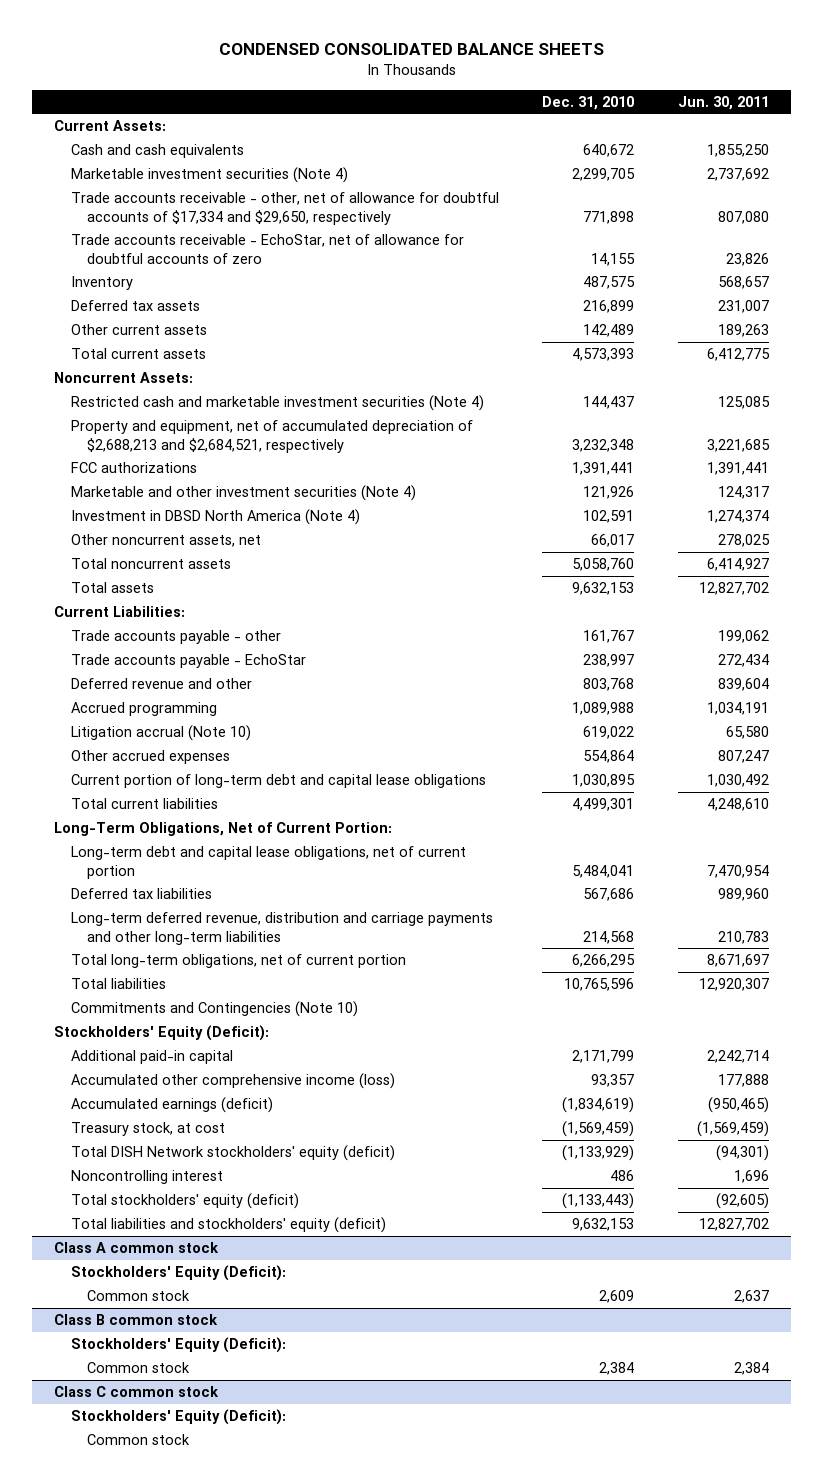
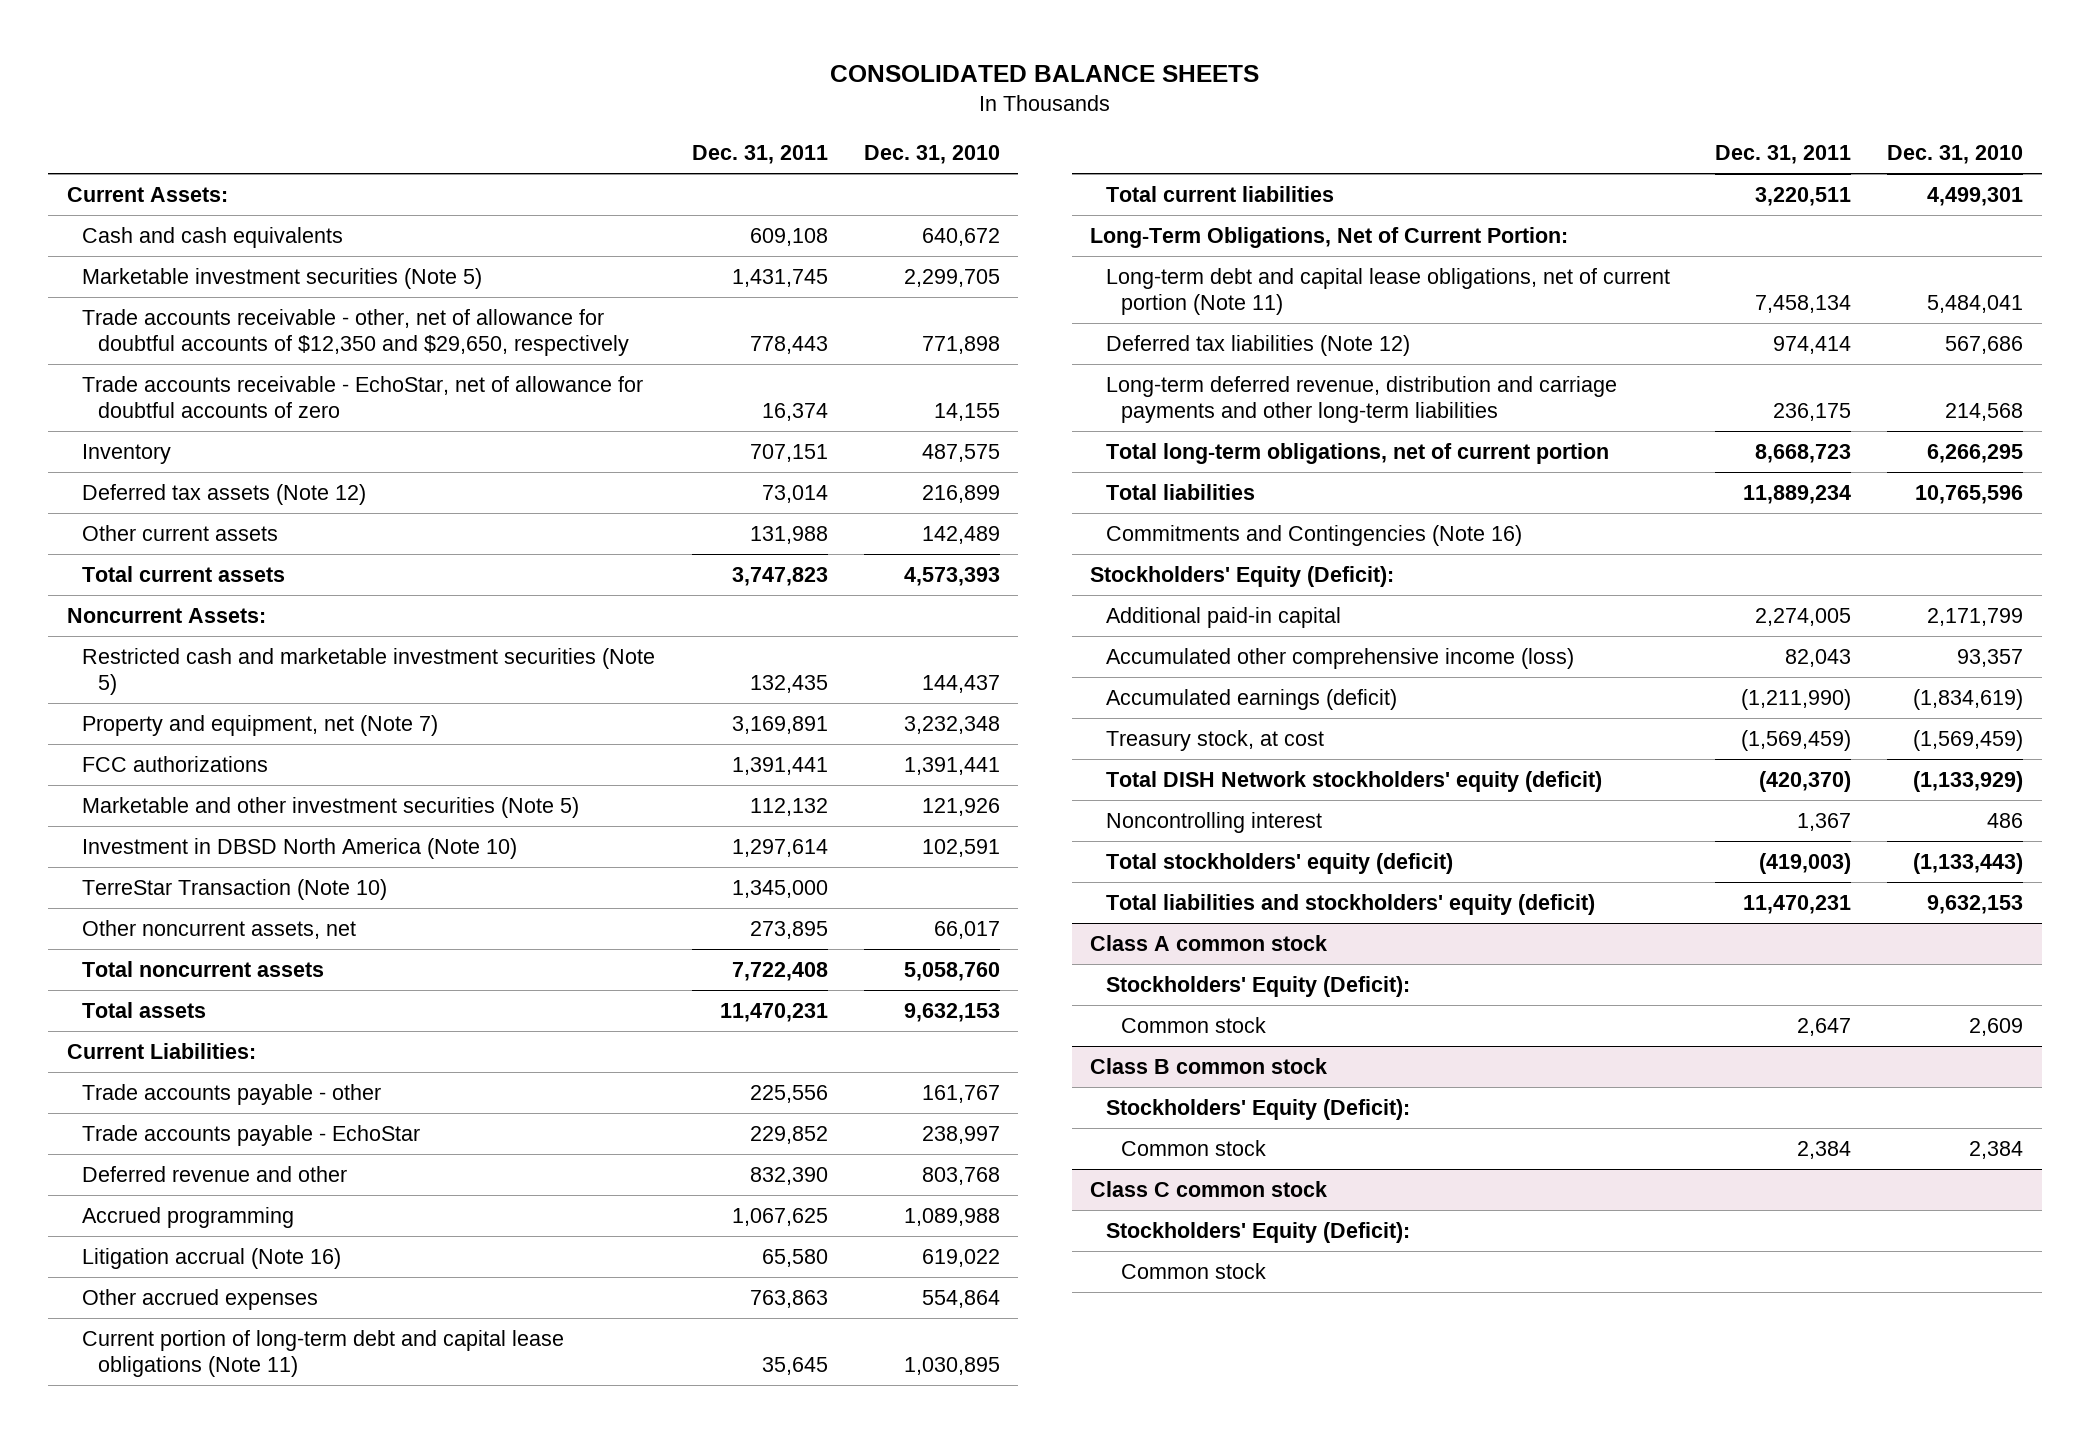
[218,43,604,56] CONDENSED CONSOLIDATED BALANCE SHEETS -> [830,64,1260,82] CONSOLIDATED BALANCE SHEETS
[678,95,770,110] Jun. 30, 2011 -> none
none -> [691,145,828,165] Dec. 31, 2011
[70,167,348,184] Marketable investment securities (Note 4) -> [82,268,483,290] Marketable investment securities (Note 5)
[70,192,499,225] Trade accounts receivable - other, net of allowance for doubtful accounts of $17,334 and $29,650, respectively -> [82,309,629,357] Trade accounts receivable - other, net of allowance for doubtful accounts of $12,350 and $29,650, respectively
[70,300,200,312] Deferred tax assets -> [82,484,367,506] Deferred tax assets (Note 12)
[70,395,484,412] Restricted cash and marketable investment securities (Note 4) -> [82,648,656,696] Restricted cash and marketable investment securities (Note 5)
[70,420,473,453] Property and equipment, net of accumulated depreciation of $2,688,213 and $2,684,521, respectively -> [82,715,439,737] Property and equipment, net (Note 7)
[70,485,416,502] Marketable and other investment securities (Note 4) -> [82,797,580,819] Marketable and other investment securities (Note 5)
[70,509,360,526] Investment in DBSD North America (Note 4) -> [82,838,518,860] Investment in DBSD North America (Note 10)
none -> [82,879,388,901] TerreStar Transaction (Note 10)
[70,725,251,742] Litigation accrual (Note 10) -> [82,1248,342,1270] Litigation accrual (Note 16)
[70,774,486,789] Current portion of long-term debt and capital lease obligations -> [82,1330,565,1378] Current portion of long-term debt and capital lease obligations (Note 11)
[70,846,466,879] Long-term debt and capital lease obligations, net of current portion -> [1105,268,1670,316] Long-term debt and capital lease obligations, net of current portion (Note 11)
[70,888,212,900] Deferred tax liabilities -> [1105,335,1410,357] Deferred tax liabilities (Note 12)
[70,1001,358,1018] Commitments and Contingencies (Note 10) -> [1105,525,1522,547] Commitments and Contingencies (Note 16)

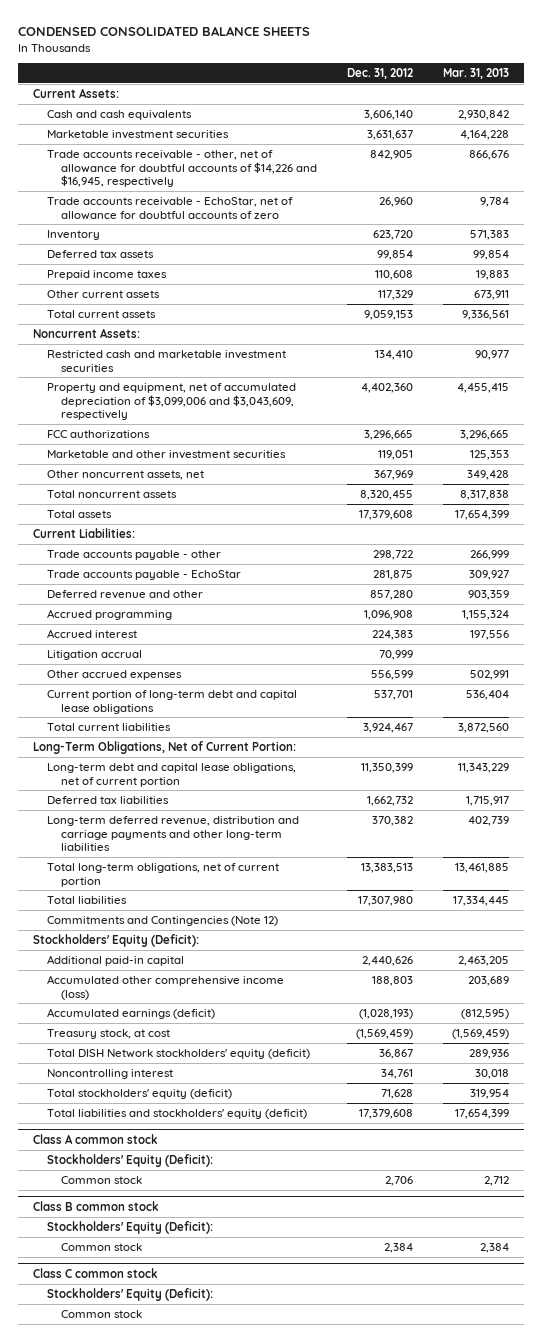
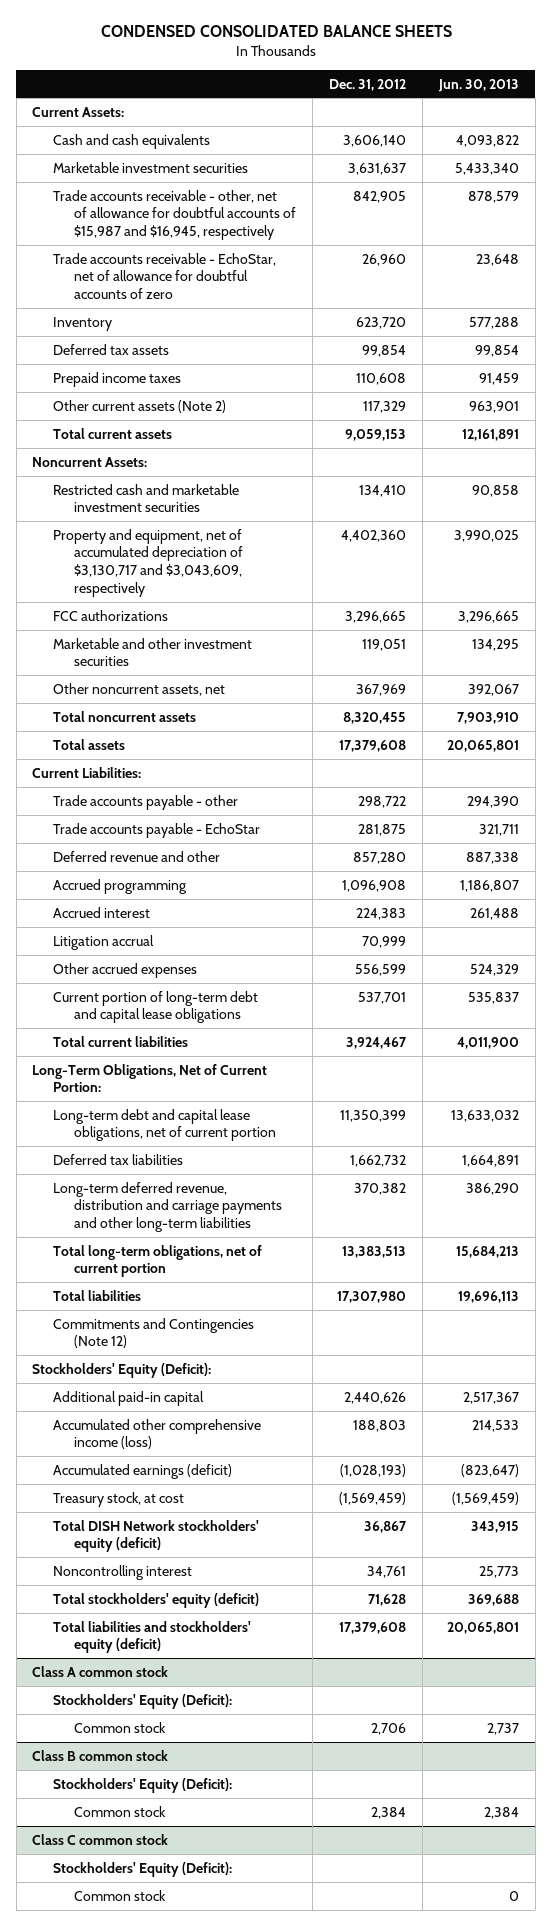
[442,68,509,80] Mar. 31, 2013 -> none
none -> [437,78,519,92] Jun. 30, 2013
[47,149,318,188] Trade accounts receivable - other, net of allowance for doubtful accounts of $14,226 and $16,945, respectively -> [53,189,297,240] Trade accounts receivable - other, net of allowance for doubtful accounts of $15,987 and $16,945, respectively
[47,289,161,298] Other current assets -> [53,399,227,413] Other current assets (Note 2)
[47,382,297,421] Property and equipment, net of accumulated depreciation of $3,099,006 and $3,043,609, respectively -> [53,528,244,597] Property and equipment, net of accumulated depreciation of $3,130,717 and $3,043,609, respectively

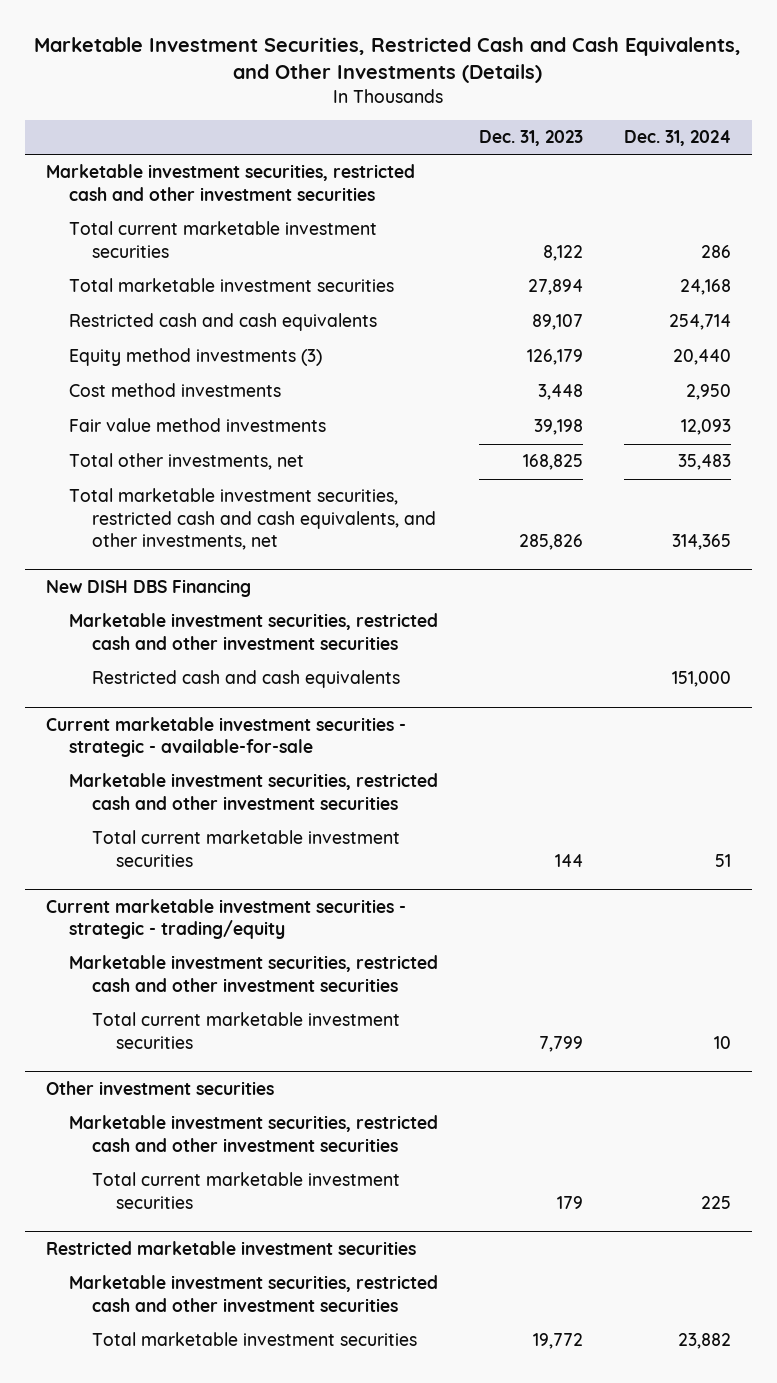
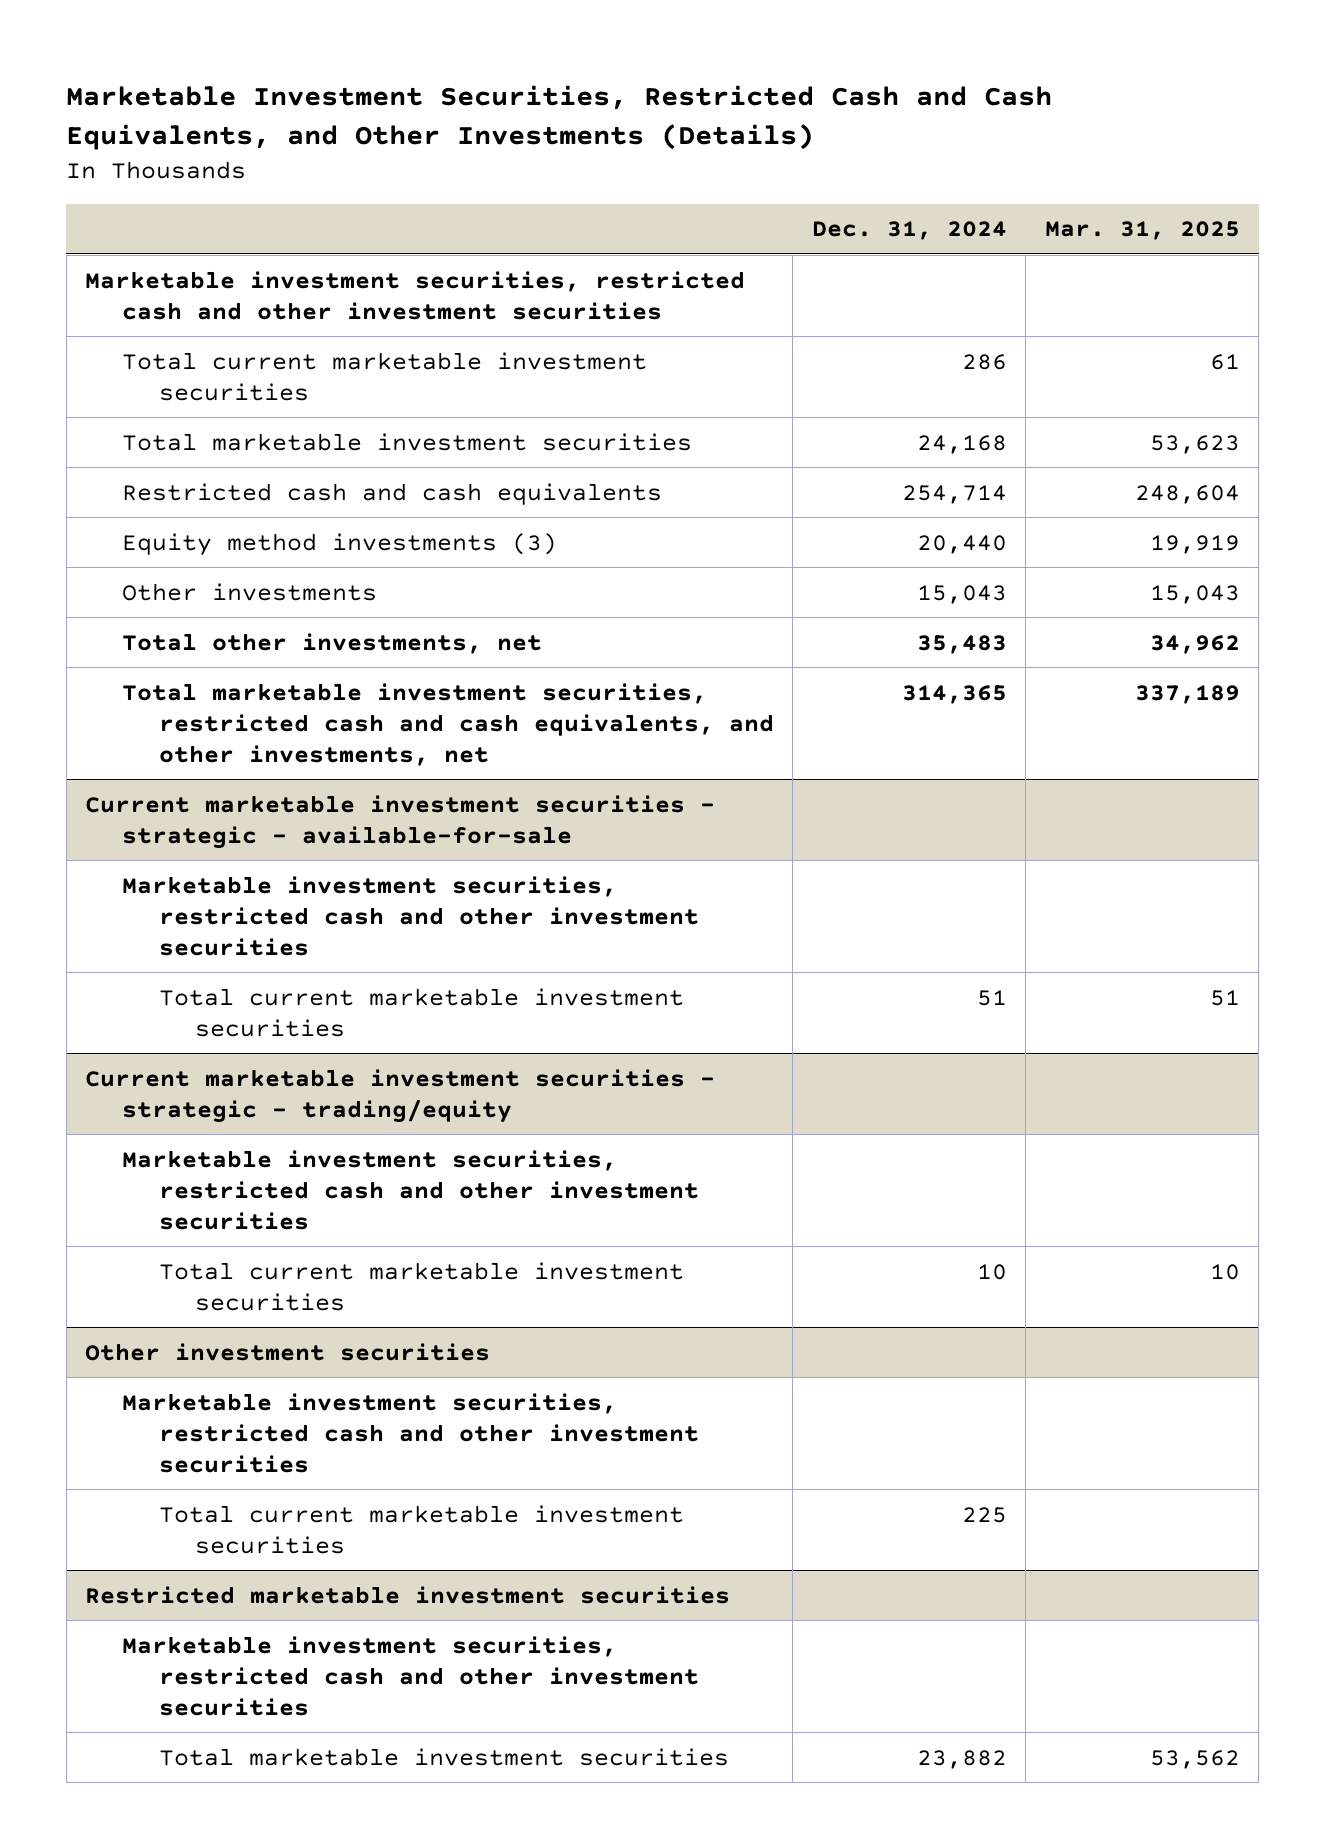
[479,130,584,147] Dec. 31, 2023 -> none
none -> [1044,221,1240,241] Mar. 31, 2025
[69,418,327,433] Fair value method investments -> none
[69,383,282,398] Cost method investments -> [121,582,377,601] Other investments
[686,384,732,401] 2,950 -> [916,584,1007,604] 15,043
[45,578,251,597] New DISH DBS Financing -> none
[69,613,439,650] Marketable investment securities, restricted cash and other investment securities -> none
[92,670,401,689] Restricted cash and cash equivalents -> none

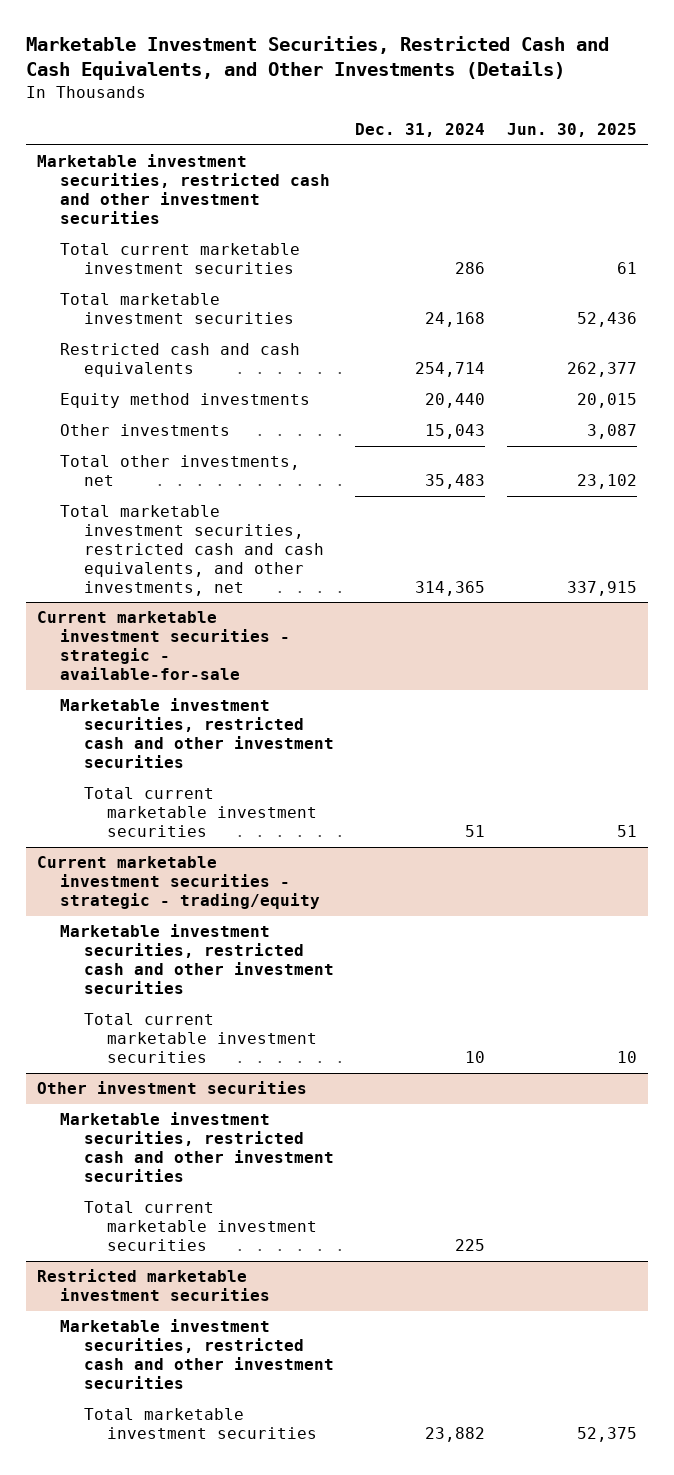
[1044,221,1240,241] Mar. 31, 2025 -> none
none -> [507,123,638,138] Jun. 30, 2025
[121,532,557,556] Equity method investments (3) -> [60,393,311,409] Equity method investments

